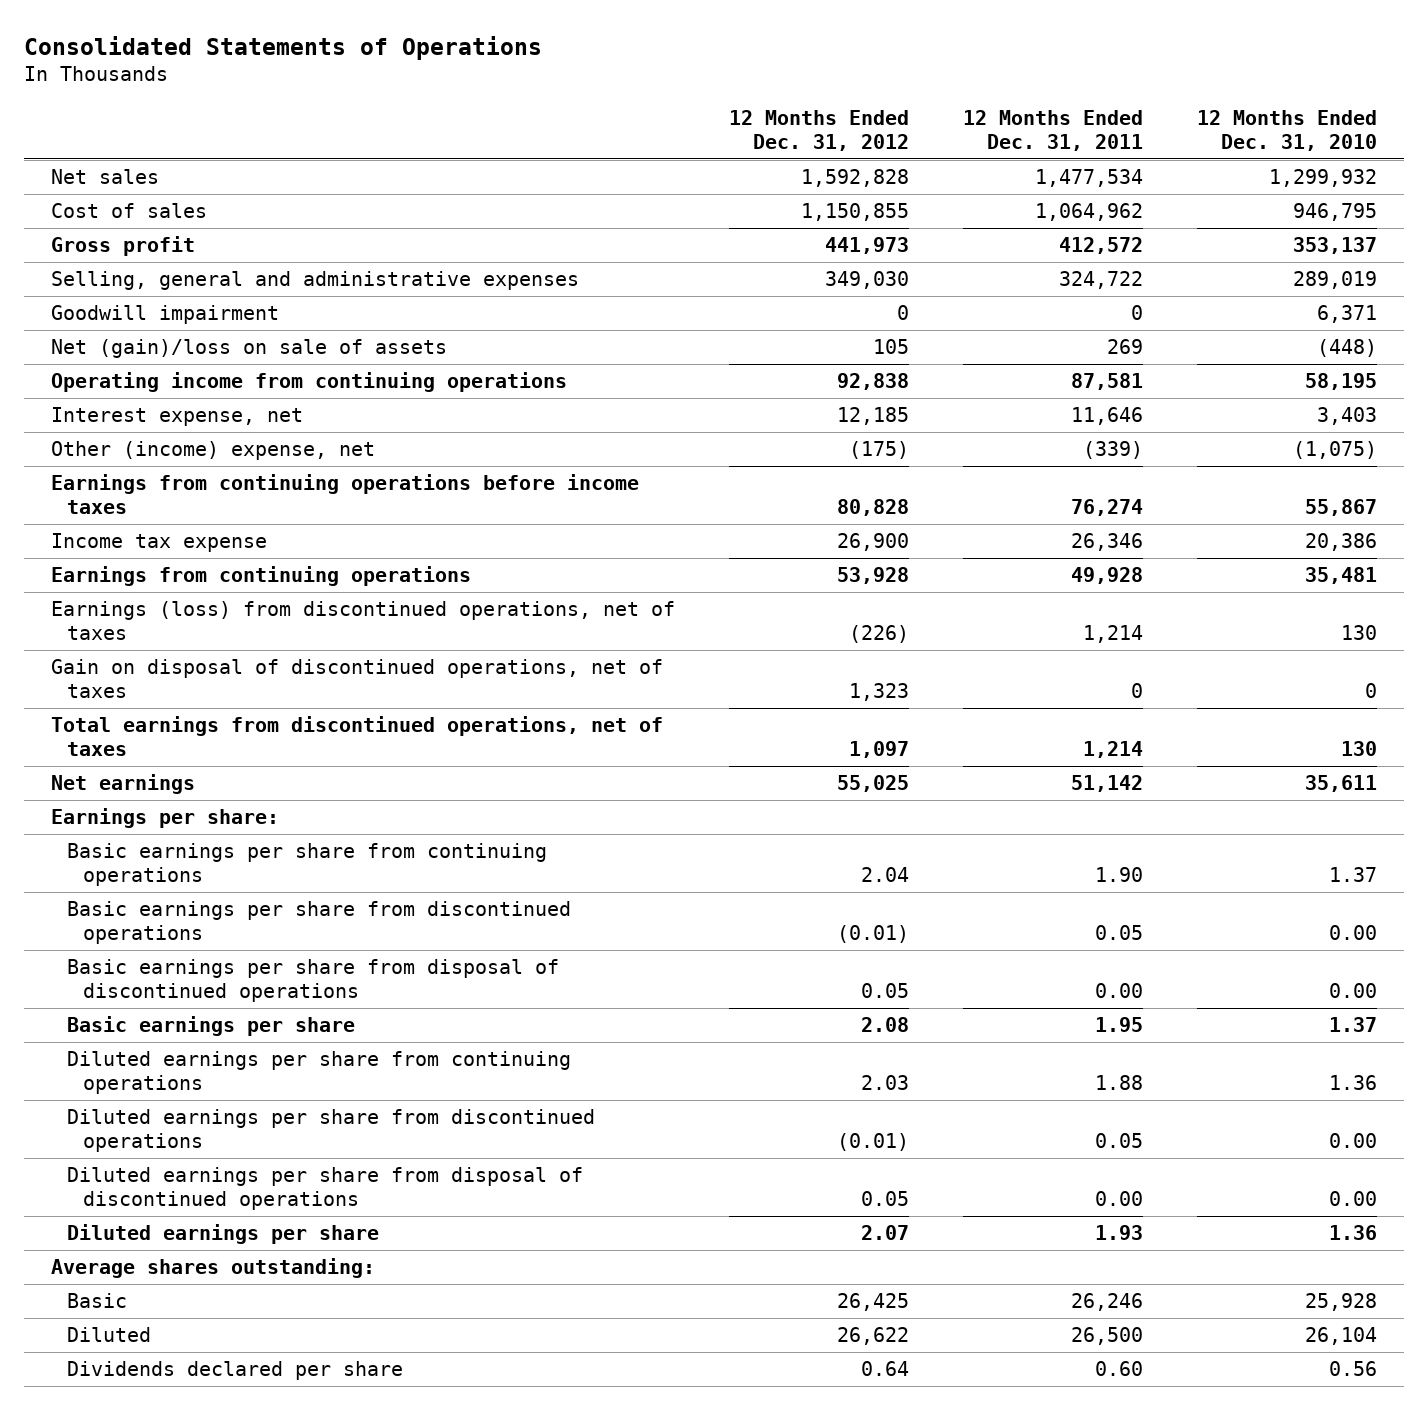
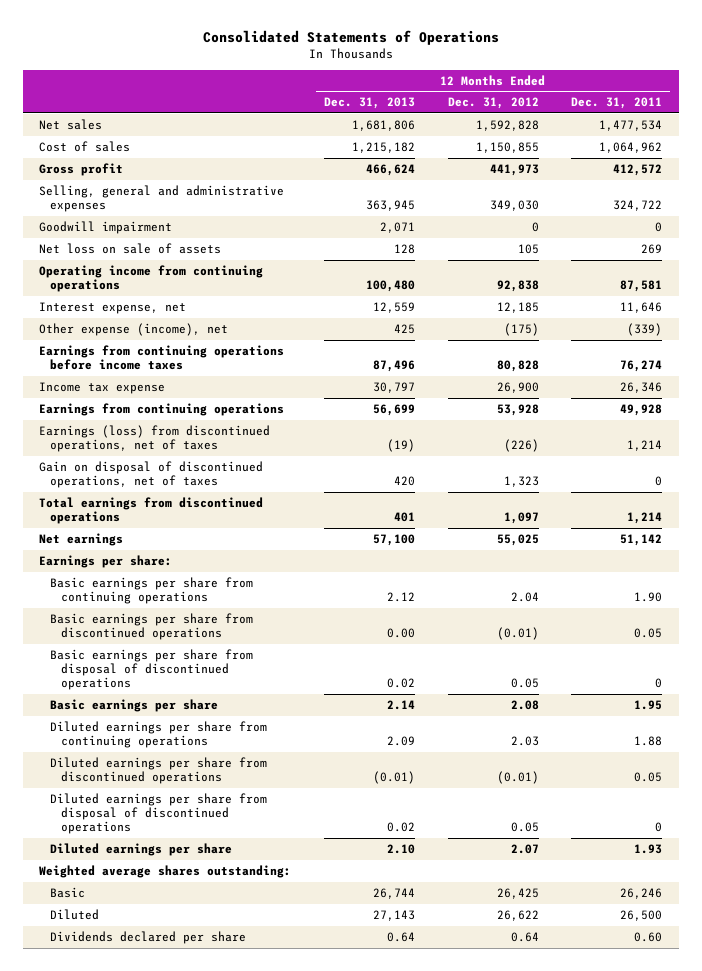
[1196,110,1377,152] 12 Months Ended Dec. 31, 2010 -> none
none -> [324,97,416,110] Dec. 31, 2013
[50,339,447,359] Net (gain)/loss on sale of assets -> [39,242,222,254] Net loss on sale of assets
[50,441,375,461] Other (income) expense, net -> [39,322,229,336] Other expense (income), net
[50,716,663,757] Total earnings from discontinued operations, net of taxes -> [39,496,264,525] Total earnings from discontinued operations
[1094,983,1143,999] 0.00 -> [655,678,663,689] 0
[1094,1191,1143,1207] 0.00 -> [655,822,663,833] 0
[50,1258,375,1279] Average shares outstanding: -> [39,864,292,878] Weighted average shares outstanding:

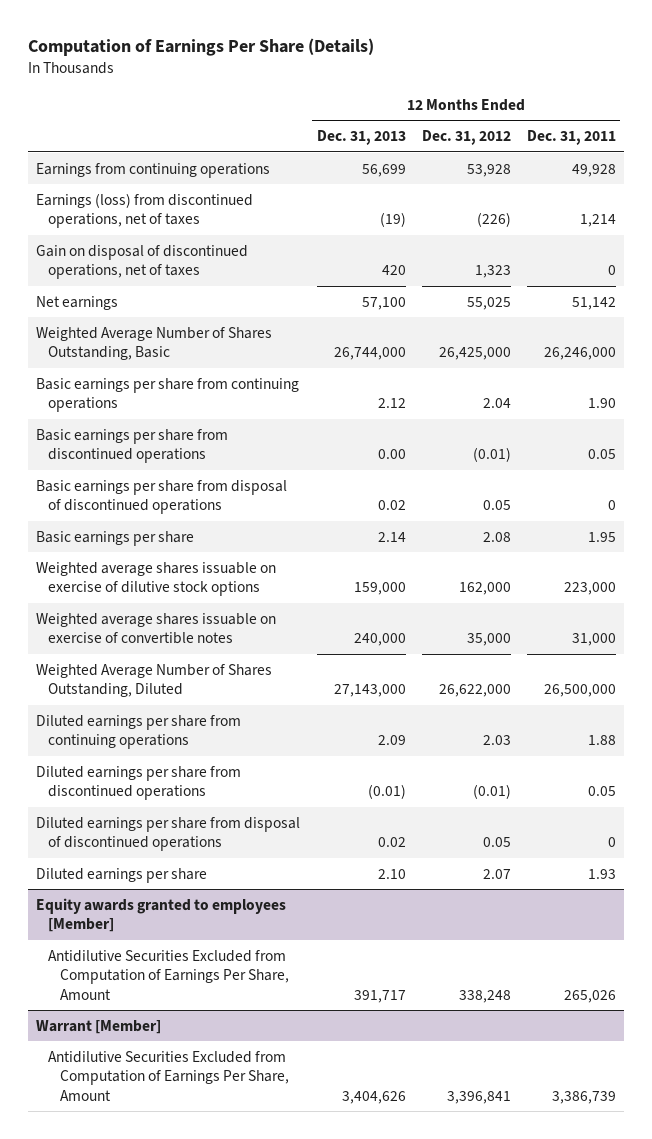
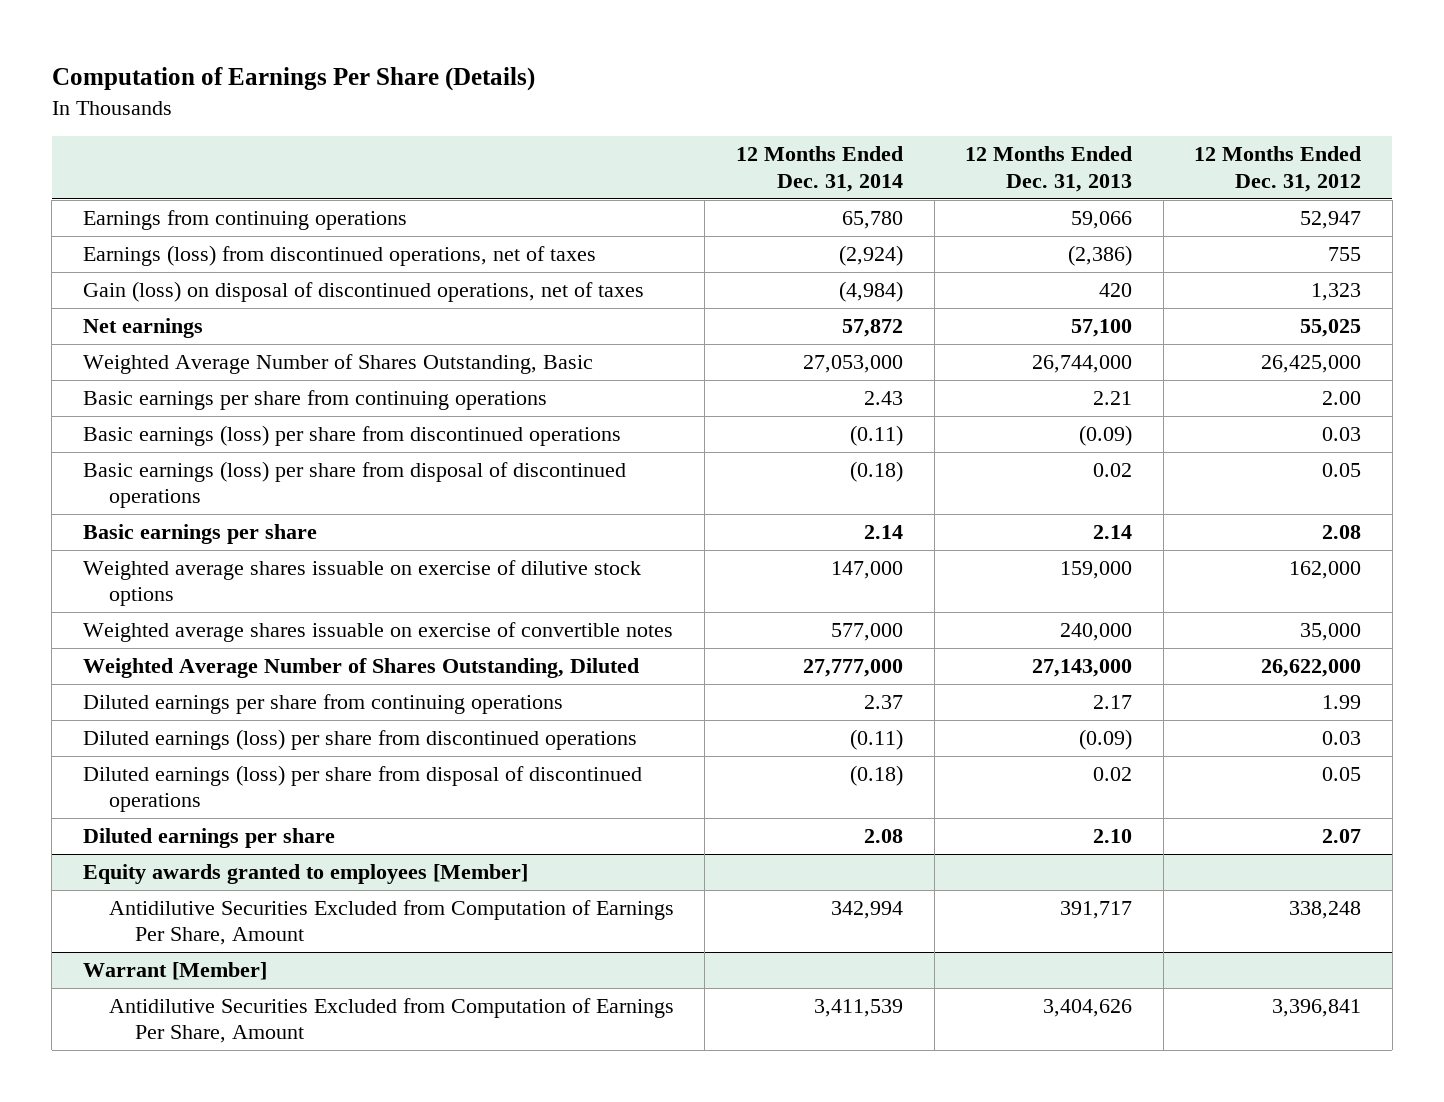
[527,130,617,146] Dec. 31, 2011 -> none
none -> [735,146,903,192] 12 Months Ended Dec. 31, 2014
[361,163,406,177] 56,699 -> [1071,210,1133,229] 59,066
[466,163,511,177] 53,928 -> [1300,210,1362,229] 52,947
[379,212,406,228] (19) -> [1068,244,1133,266] (2,386)
[476,212,511,228] (226) -> [1328,246,1362,261] 755
[36,244,249,280] Gain on disposal of discontinued operations, net of taxes -> [82,280,644,302] Gain (loss) on disposal of discontinued operations, net of taxes
[377,398,406,409] 2.12 -> [1093,390,1133,405] 2.21
[482,398,511,409] 2.04 -> [1322,390,1362,405] 2.00
[36,428,229,464] Basic earnings per share from discontinued operations -> [82,424,621,446] Basic earnings (loss) per share from discontinued operations
[377,449,406,460] 0.00 -> [1079,424,1133,446] (0.09)
[472,447,511,463] (0.01) -> [1322,426,1362,441] 0.03
[36,479,288,515] Basic earnings per share from disposal of discontinued operations -> [82,460,626,509] Basic earnings (loss) per share from disposal of discontinued operations
[377,735,406,746] 2.09 -> [1093,694,1133,709] 2.17
[482,735,511,746] 2.03 -> [1322,694,1362,709] 1.99
[36,765,242,801] Diluted earnings per share from discontinued operations -> [82,728,637,750] Diluted earnings (loss) per share from discontinued operations
[367,784,406,800] (0.01) -> [1079,728,1133,750] (0.09)
[472,784,511,800] (0.01) -> [1322,730,1362,745] 0.03
[36,816,301,852] Diluted earnings per share from disposal of discontinued operations -> [82,764,642,813] Diluted earnings (loss) per share from disposal of discontinued operations

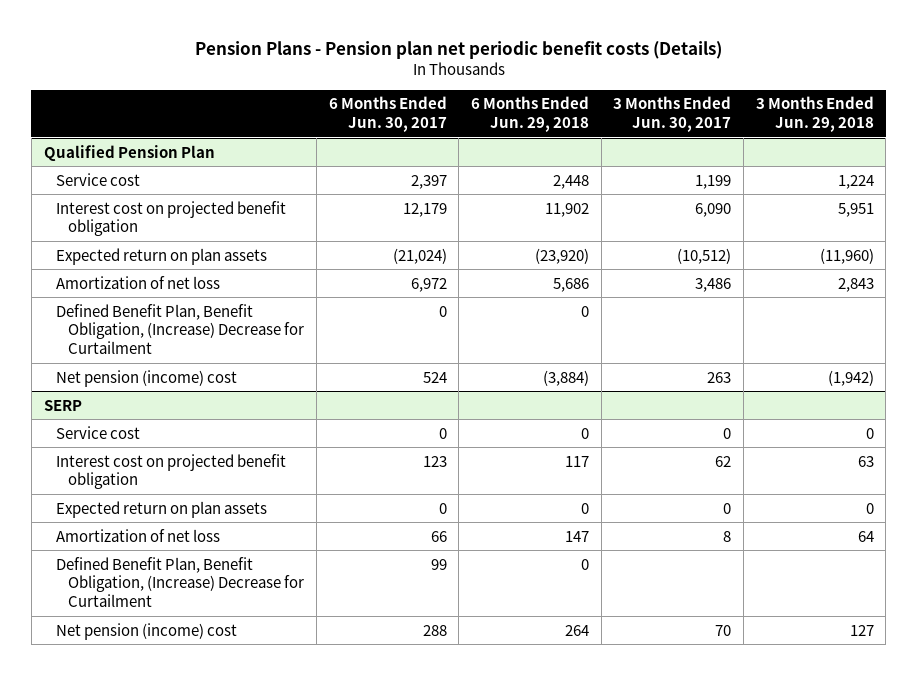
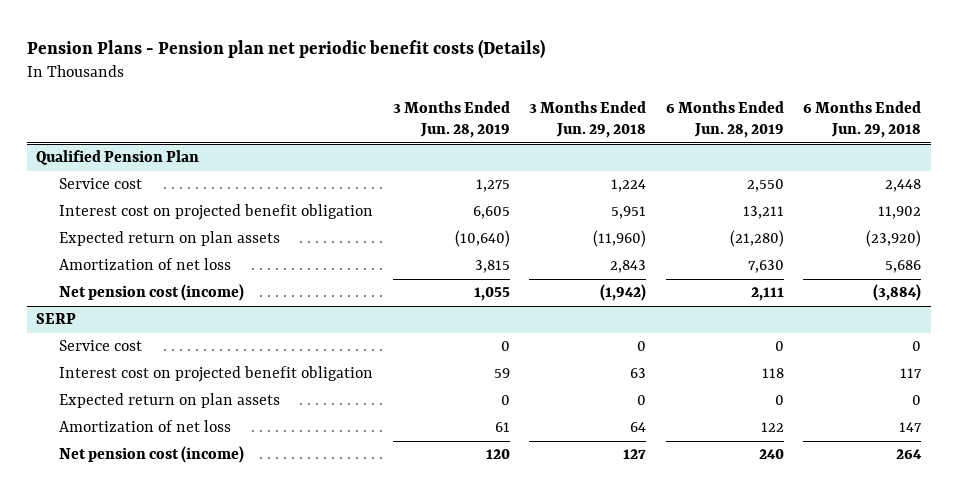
[328,96,447,133] 6 Months Ended Jun. 30, 2017 -> none
[613,96,732,133] 3 Months Ended Jun. 30, 2017 -> none
none -> [392,100,510,139] 3 Months Ended Jun. 28, 2019
none -> [665,100,784,139] 6 Months Ended Jun. 28, 2019
[55,303,305,355] Defined Benefit Plan, Benefit Obligation, (Increase) Decrease for Curtailment -> none
[55,369,237,387] Net pension (income) cost -> [59,284,245,302] Net pension cost (income)
[55,556,305,608] Defined Benefit Plan, Benefit Obligation, (Increase) Decrease for Curtailment -> none
[55,622,237,640] Net pension (income) cost -> [59,446,245,464] Net pension cost (income)

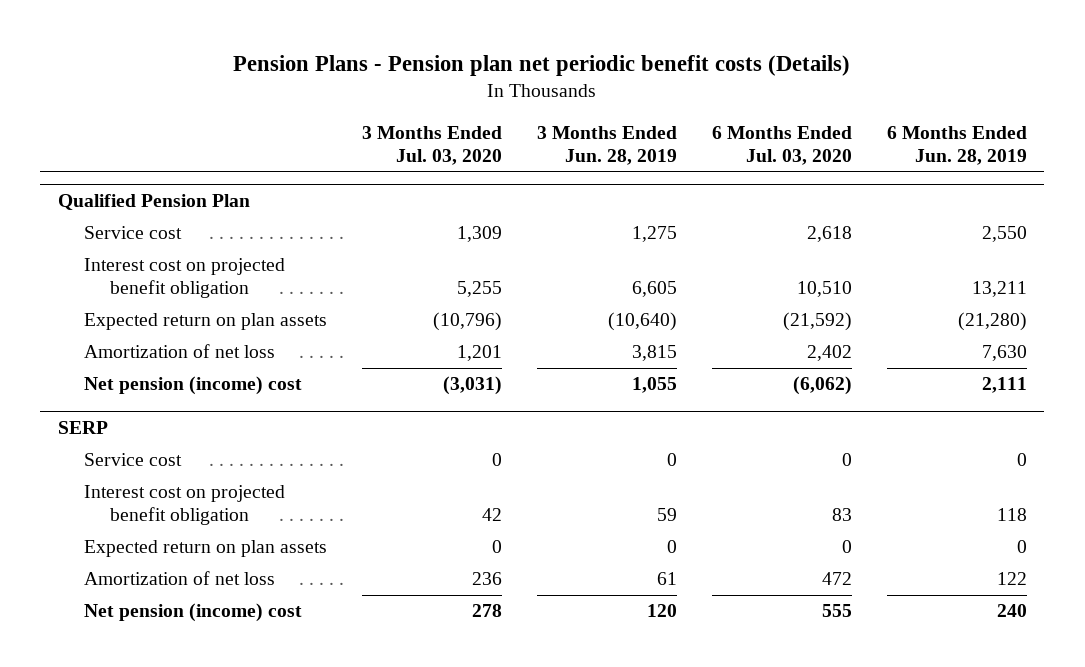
[529,100,647,139] 3 Months Ended Jun. 29, 2018 -> none
[803,100,922,139] 6 Months Ended Jun. 29, 2018 -> none
none -> [361,126,502,165] 3 Months Ended Jul. 03, 2020
none -> [711,126,852,165] 6 Months Ended Jul. 03, 2020
[59,284,245,302] Net pension cost (income) -> [83,376,302,396] Net pension (income) cost
[59,446,245,464] Net pension cost (income) -> [83,603,302,623] Net pension (income) cost

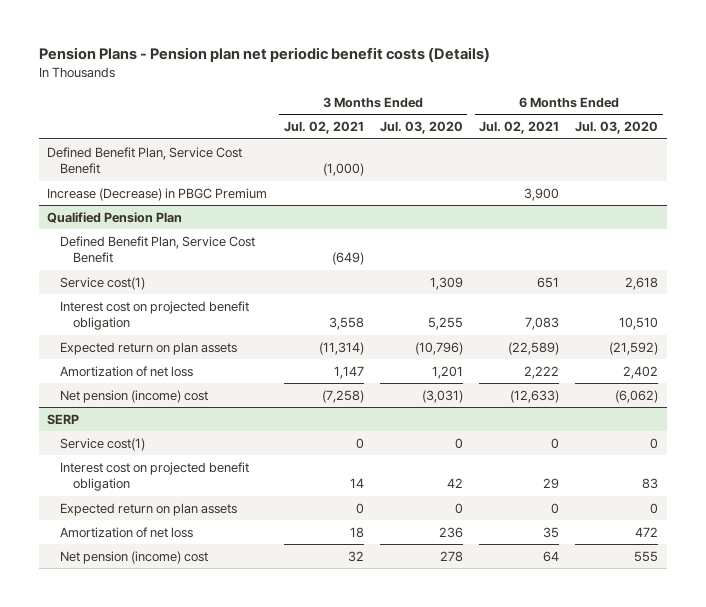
[536,126,677,165] 3 Months Ended Jun. 28, 2019 -> none
[886,126,1027,165] 6 Months Ended Jun. 28, 2019 -> none
none -> [283,121,364,135] Jul. 02, 2021
none -> [479,121,560,135] Jul. 02, 2021
none -> [47,146,243,175] Defined Benefit Plan, Service Cost Benefit
none -> [47,187,268,201] Increase (Decrease) in PBGC Premium
none -> [59,235,255,264] Defined Benefit Plan, Service Cost Benefit
[83,226,182,240] Service cost -> [59,276,145,290] Service cost(1)
[83,453,182,467] Service cost -> [59,437,145,451] Service cost(1)

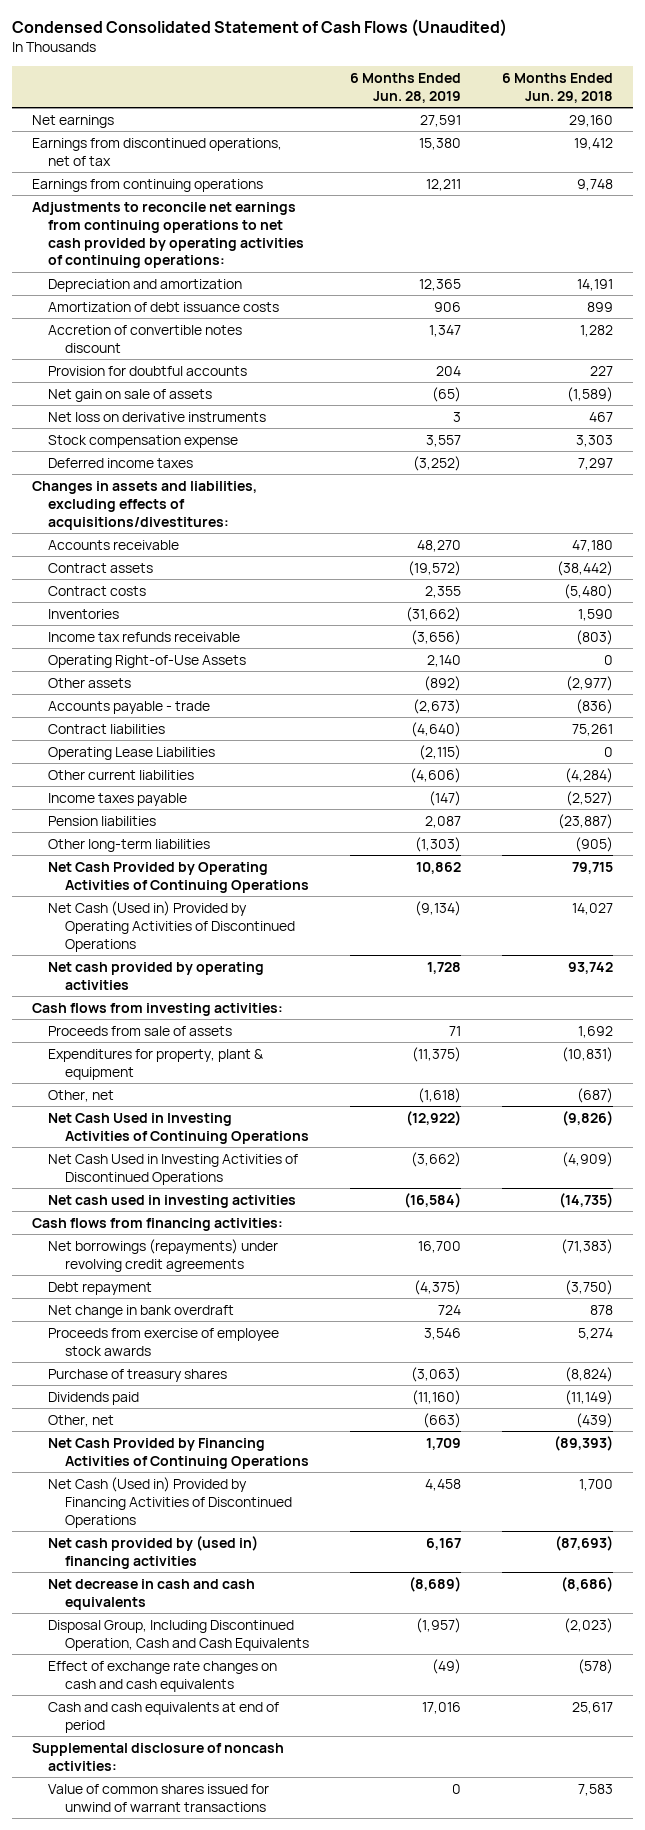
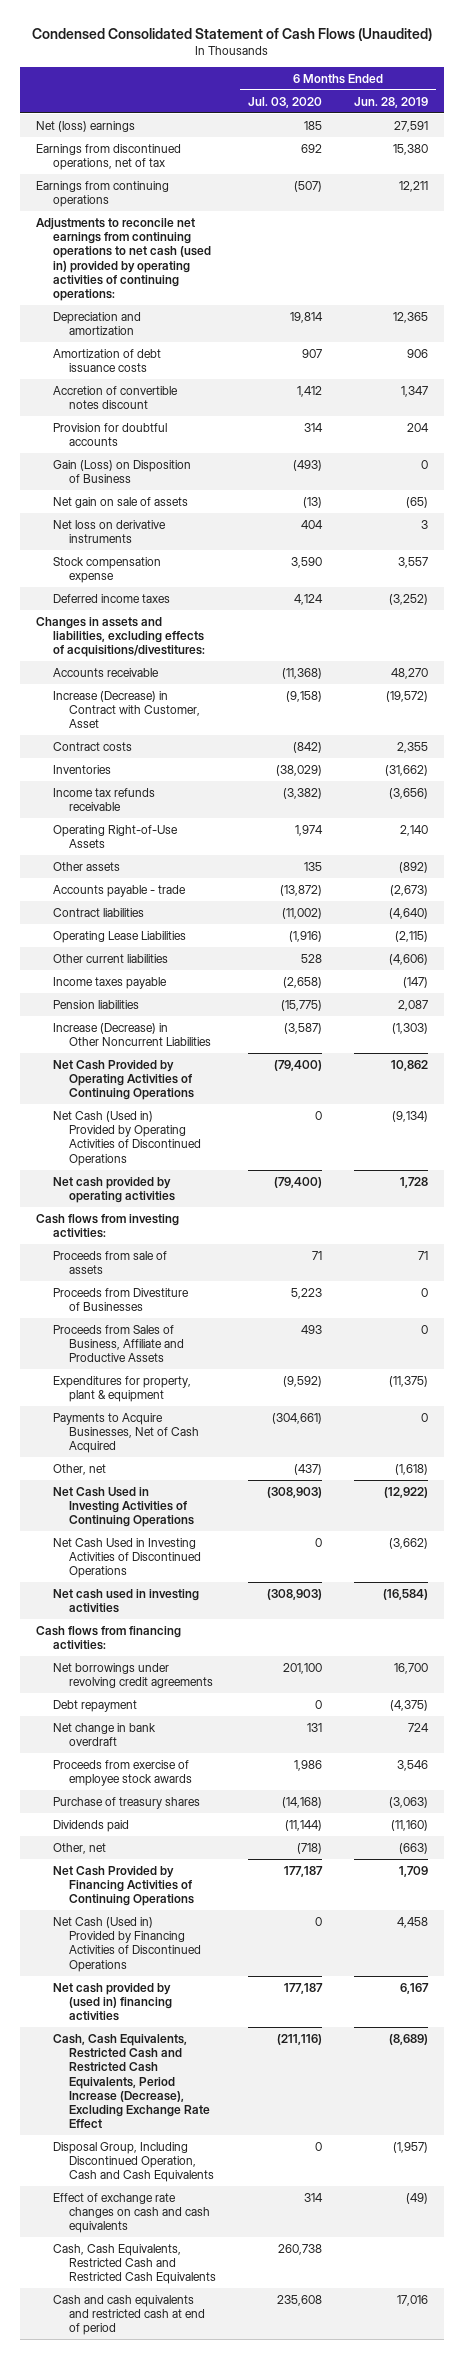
[501,73,613,103] 6 Months Ended Jun. 29, 2018 -> none
none -> [248,96,323,108] Jul. 03, 2020
[32,114,115,128] Net earnings -> [36,120,136,132] Net (loss) earnings
[32,201,305,269] Adjustments to reconcile net earnings from continuing operations to net cash provided by operating activities of continuing operations: -> [36,217,211,302] Adjustments to reconcile net earnings from continuing operations to net cash (used in) provided by operating activities of continuing operations:
none -> [52,459,191,484] Gain (Loss) on Disposition of Business
[48,562,154,573] Contract assets -> [52,690,201,729] Increase (Decrease) in Contract with Customer, Asset
[48,838,211,852] Other long-term liabilities -> [52,1022,212,1047] Increase (Decrease) in Other Noncurrent Liabilities
none -> [52,1287,189,1312] Proceeds from Divestiture of Businesses
none -> [52,1324,185,1363] Proceeds from Sales of Business, Affiliate and Productive Assets
none -> [52,1412,200,1454] Payments to Acquire Businesses, Net of Cash Acquired
[48,1238,279,1272] Net borrowings (repayments) under revolving credit agreements -> [52,1662,214,1689] Net borrowings under revolving credit agreements
[48,1578,256,1610] Net decrease in cash and cash equivalents -> [52,2033,211,2129] Cash, Cash Equivalents, Restricted Cash and Restricted Cash Equivalents, Period Increase (Decrease), Excluding Exchange Rate Effect
[32,1742,285,1771] Supplemental disclosure of noncash activities: -> none
[48,1783,270,1812] Value of common shares issued for unwind of warrant transactions -> none
none -> [52,2243,217,2285] Cash, Cash Equivalents, Restricted Cash and Restricted Cash Equivalents
[48,1701,280,1733] Cash and cash equivalents at end of period -> [52,2294,206,2336] Cash and cash equivalents and restricted cash at end of period

